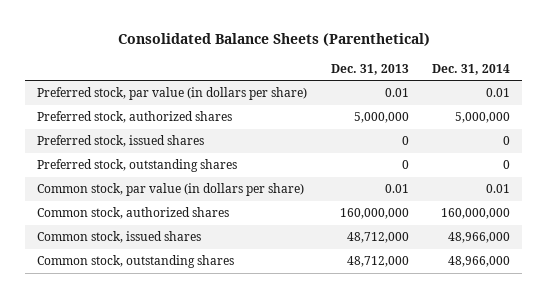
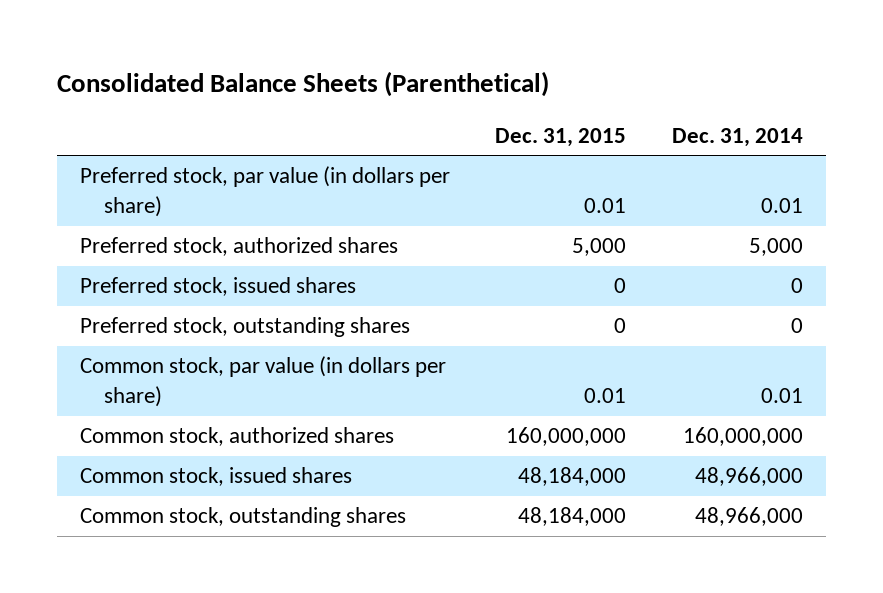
[330,63,409,75] Dec. 31, 2013 -> none
none -> [495,127,627,147] Dec. 31, 2015
[454,112,510,124] 5,000,000 -> [749,238,804,257] 5,000

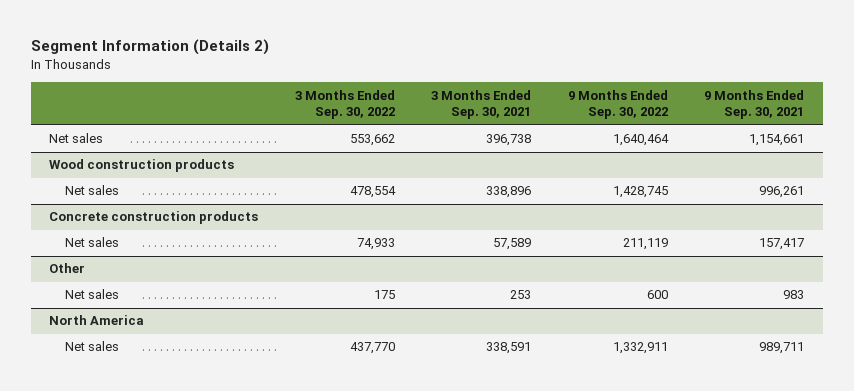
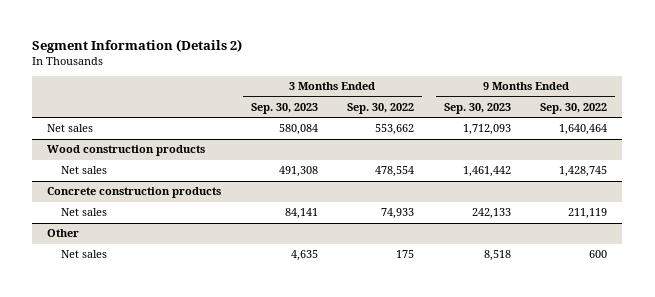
[431,89,532,120] 3 Months Ended Sep. 30, 2021 -> none
[704,89,805,120] 9 Months Ended Sep. 30, 2021 -> none
none -> [250,102,318,114] Sep. 30, 2023
none -> [443,102,511,114] Sep. 30, 2023
[49,315,145,326] North America -> none
[65,341,120,352] Net sales -> none

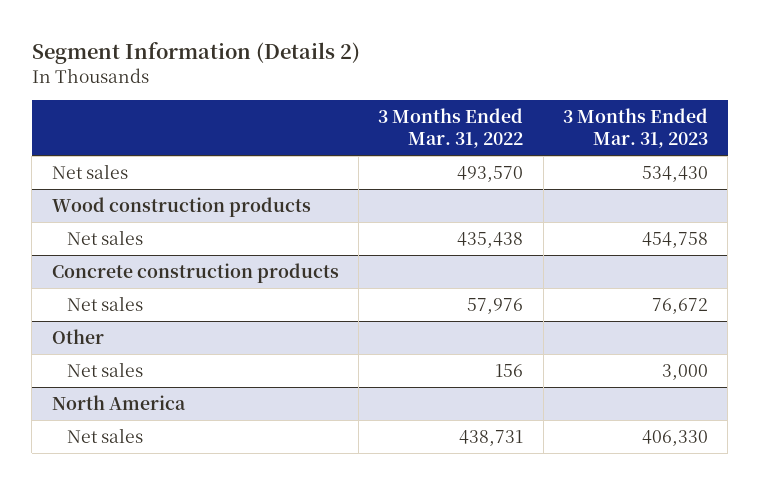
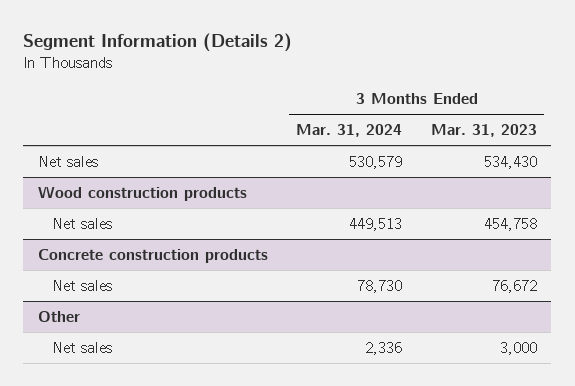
[378,108,524,149] 3 Months Ended Mar. 31, 2022 -> none
none -> [296,124,403,138] Mar. 31, 2024
[51,395,186,411] North America -> none
[66,428,143,444] Net sales -> none

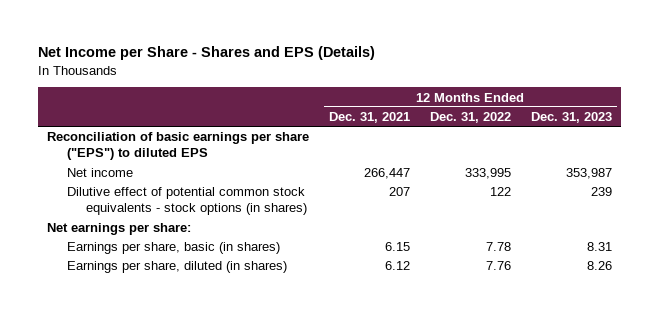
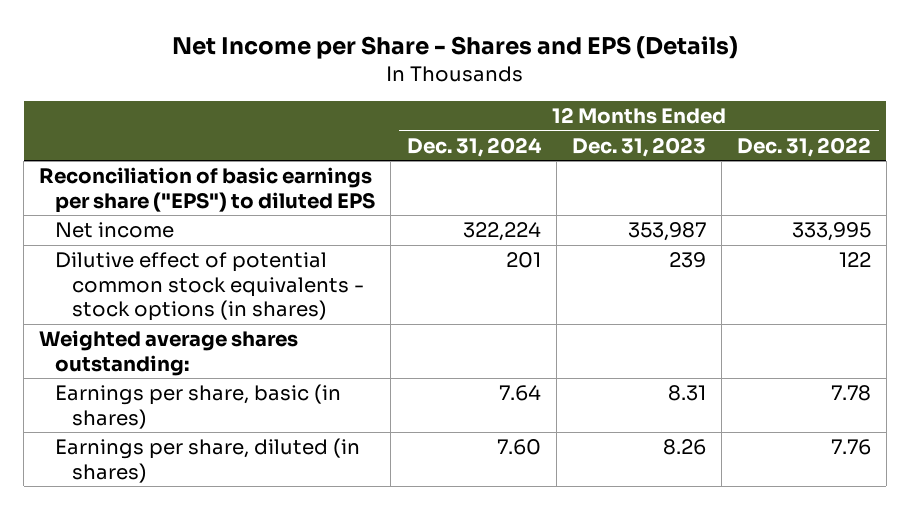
[329,111,411,123] Dec. 31, 2021 -> none
none -> [406,136,542,157] Dec. 31, 2024
[47,223,192,236] Net earnings per share: -> [39,330,299,376] Weighted average shares outstanding:

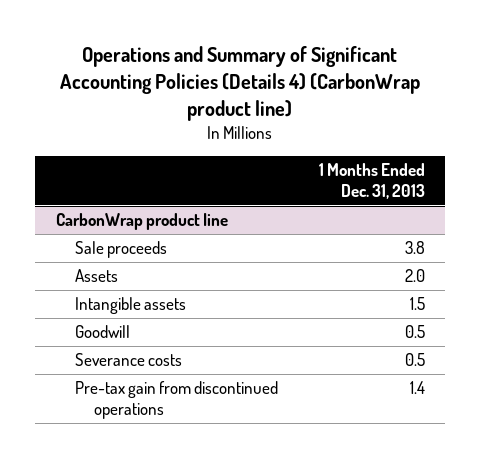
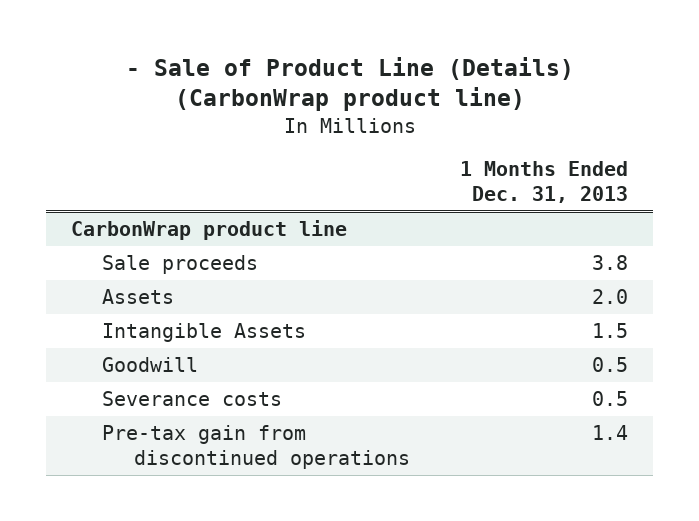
[60,46,421,121] Operations and Summary of Significant Accounting Policies (Details 4) (CarbonWrap product line) -> [125,57,574,112] - Sale of Product Line (Details) (CarbonWrap product line)
[75,297,187,315] Intangible assets -> [102,322,307,342] Intangible Assets

